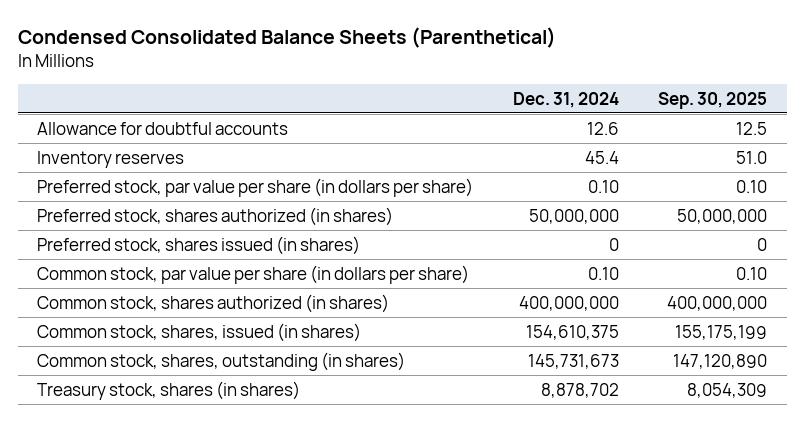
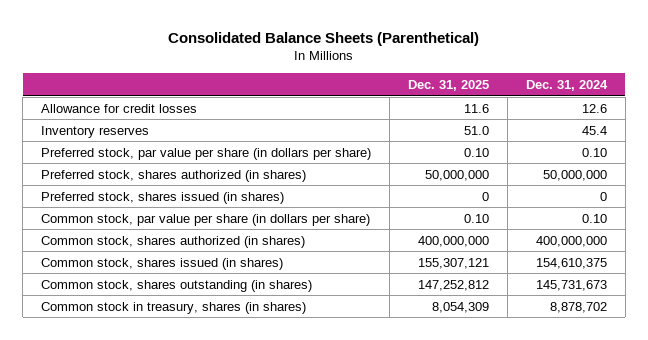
[17,27,556,49] Condensed Consolidated Balance Sheets (Parenthetical) -> [168,31,480,46] Consolidated Balance Sheets (Parenthetical)
[658,91,768,109] Sep. 30, 2025 -> none
none -> [408,79,490,91] Dec. 31, 2025
[37,121,289,135] Allowance for doubtful accounts -> [41,103,198,113] Allowance for credit losses
[37,322,362,342] Common stock, shares, issued (in shares) -> [41,257,284,270] Common stock, shares issued (in shares)
[37,351,406,371] Common stock, shares, outstanding (in shares) -> [41,279,313,292] Common stock, shares outstanding (in shares)
[37,380,301,400] Treasury stock, shares (in shares) -> [41,301,307,314] Common stock in treasury, shares (in shares)

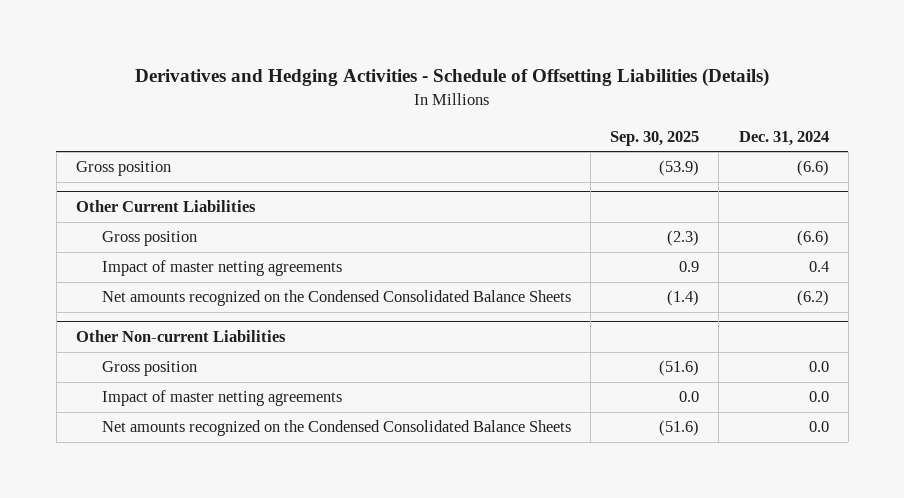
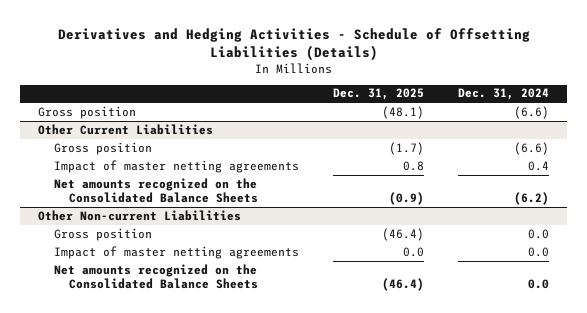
[610,130,700,146] Sep. 30, 2025 -> none
none -> [332,88,424,101] Dec. 31, 2025
[101,290,571,307] Net amounts recognized on the Condensed Consolidated Balance Sheets -> [53,177,259,203] Net amounts recognized on the Consolidated Balance Sheets
[101,420,571,437] Net amounts recognized on the Condensed Consolidated Balance Sheets -> [53,263,259,289] Net amounts recognized on the Consolidated Balance Sheets

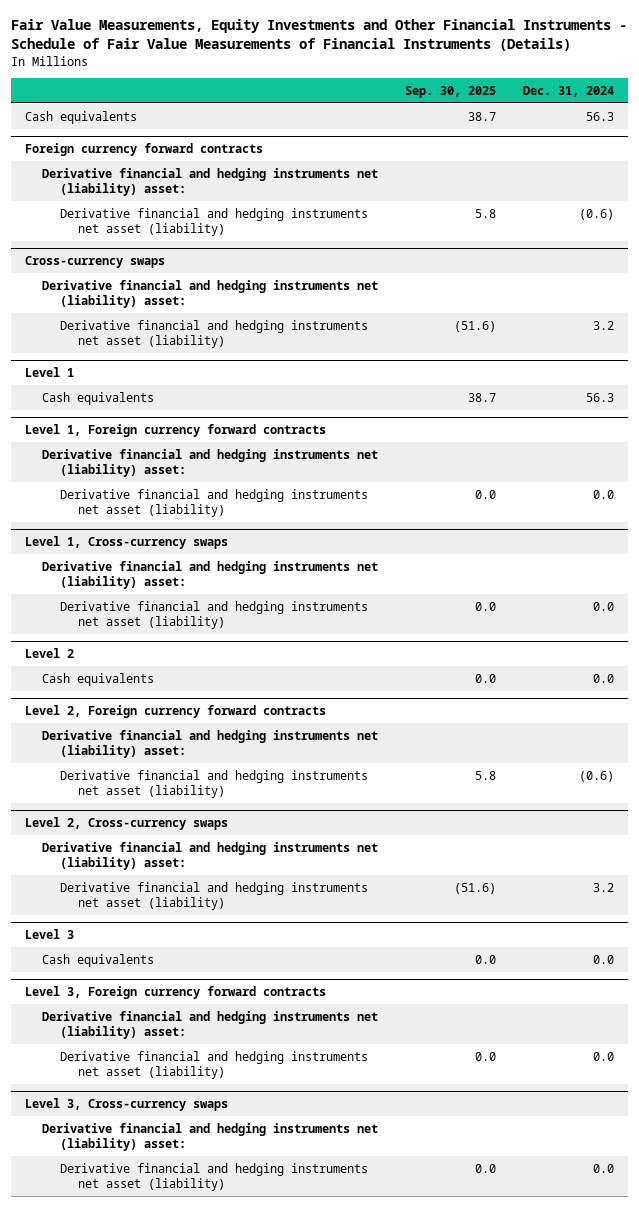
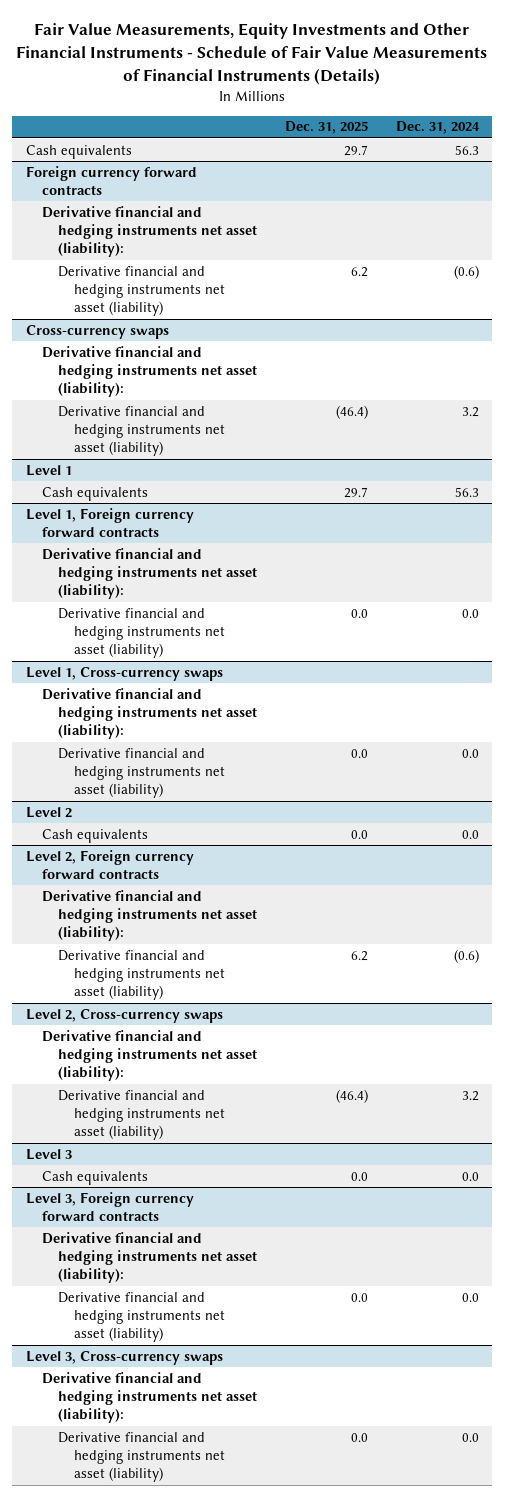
[405,85,497,98] Sep. 30, 2025 -> none
none -> [284,121,368,135] Dec. 31, 2025
[42,167,379,197] Derivative financial and hedging instruments net (liability) asset: -> [42,205,258,258] Derivative financial and hedging instruments net asset (liability):
[42,279,379,309] Derivative financial and hedging instruments net (liability) asset: -> [42,345,258,398] Derivative financial and hedging instruments net asset (liability):
[42,448,379,478] Derivative financial and hedging instruments net (liability) asset: -> [42,547,258,600] Derivative financial and hedging instruments net asset (liability):
[42,560,379,590] Derivative financial and hedging instruments net (liability) asset: -> [42,687,258,740] Derivative financial and hedging instruments net asset (liability):
[42,729,379,759] Derivative financial and hedging instruments net (liability) asset: -> [42,889,258,942] Derivative financial and hedging instruments net asset (liability):
[42,841,379,871] Derivative financial and hedging instruments net (liability) asset: -> [42,1029,258,1082] Derivative financial and hedging instruments net asset (liability):
[42,1010,379,1040] Derivative financial and hedging instruments net (liability) asset: -> [42,1231,258,1284] Derivative financial and hedging instruments net asset (liability):
[42,1122,379,1152] Derivative financial and hedging instruments net (liability) asset: -> [42,1371,258,1424] Derivative financial and hedging instruments net asset (liability):

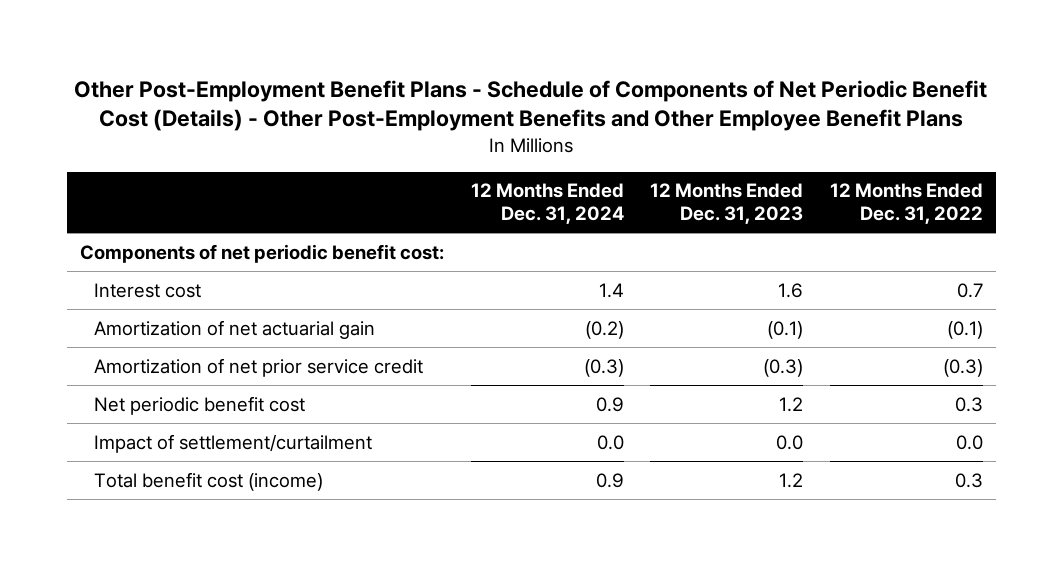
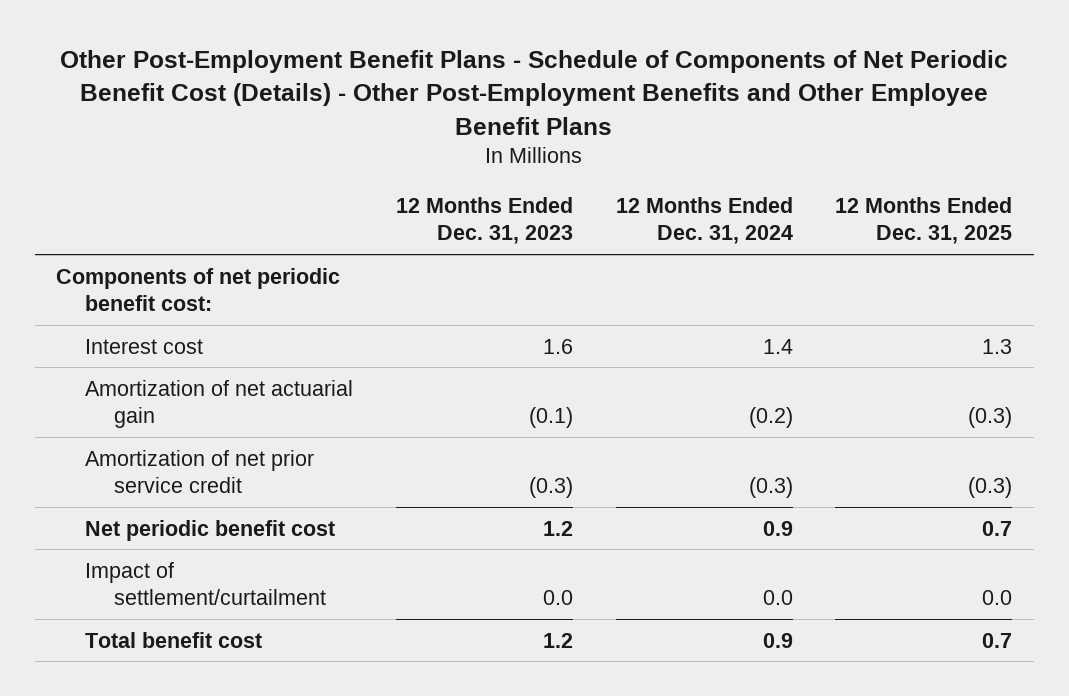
[829,183,983,225] 12 Months Ended Dec. 31, 2022 -> none
none -> [835,197,1013,245] 12 Months Ended Dec. 31, 2025
[93,471,323,491] Total benefit cost (income) -> [85,631,263,648] Total benefit cost

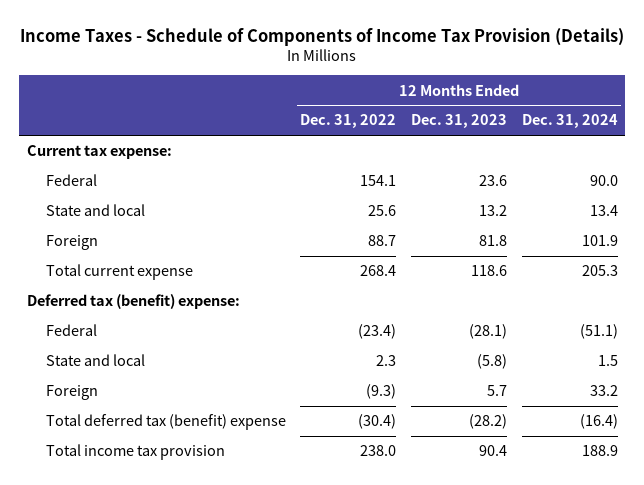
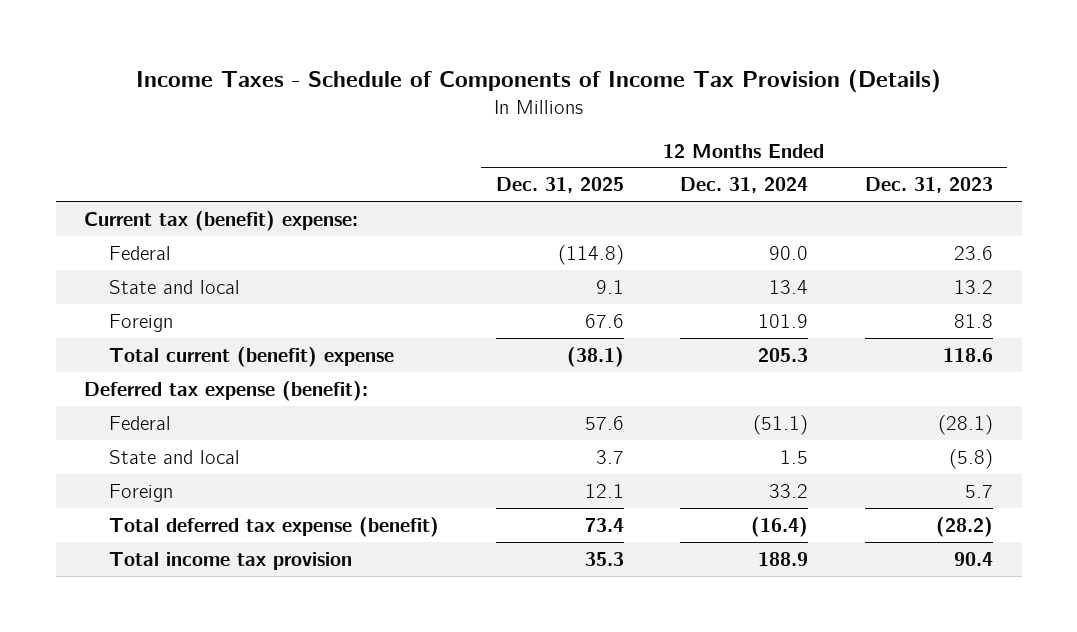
[300,114,397,129] Dec. 31, 2022 -> none
none -> [495,177,624,194] Dec. 31, 2025
[26,145,172,160] Current tax expense: -> [84,210,359,231] Current tax (benefit) expense:
[45,264,193,281] Total current expense -> [108,346,394,367] Total current (benefit) expense
[26,294,240,310] Deferred tax (benefit) expense: -> [84,380,369,401] Deferred tax expense (benefit):
[45,414,286,431] Total deferred tax (benefit) expense -> [108,516,439,537] Total deferred tax expense (benefit)

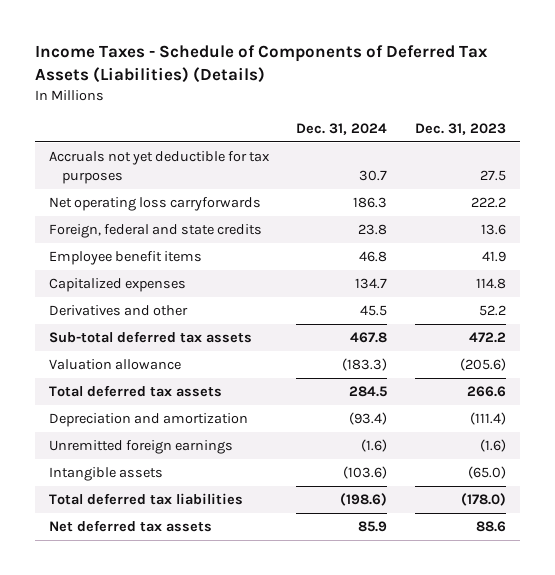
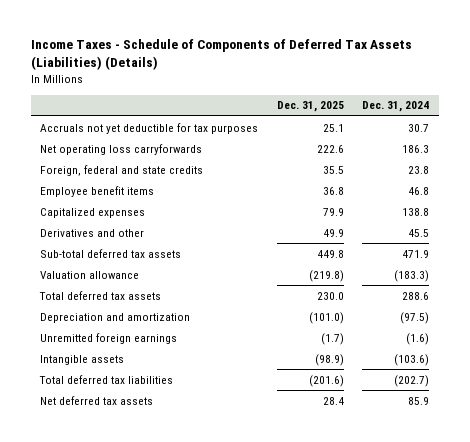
[415,122,507,135] Dec. 31, 2023 -> none
none -> [276,101,344,113] Dec. 31, 2025
[355,278,388,290] 134.7 -> [402,207,430,216] 138.8
[350,332,388,344] 467.8 -> [402,249,430,258] 471.9
[349,386,388,398] 284.5 -> [402,291,430,300] 288.6
[349,412,388,426] (93.4) -> [400,311,430,324] (97.5)
[340,493,388,507] (198.6) -> [394,374,430,387] (202.7)

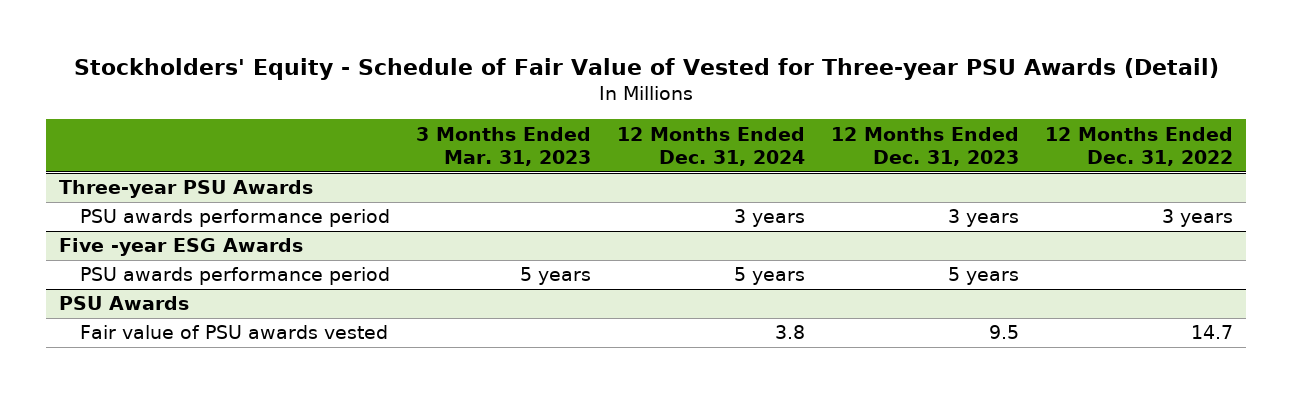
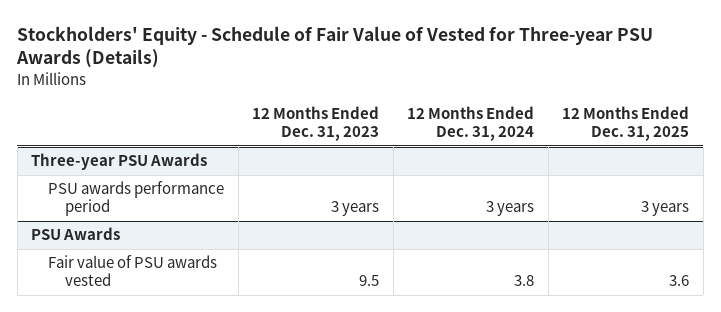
[74,58,1220,81] Stockholders' Equity - Schedule of Fair Value of Vested for Three-year PSU Awards (Detail) -> [16,25,654,69] Stockholders' Equity - Schedule of Fair Value of Vested for Three-year PSU Awards (Details)
[415,126,591,167] 3 Months Ended Mar. 31, 2023 -> none
[1045,126,1234,167] 12 Months Ended Dec. 31, 2022 -> none
none -> [562,106,690,142] 12 Months Ended Dec. 31, 2025
[58,238,303,257] Five -year ESG Awards -> none
[79,267,390,286] PSU awards performance period -> none

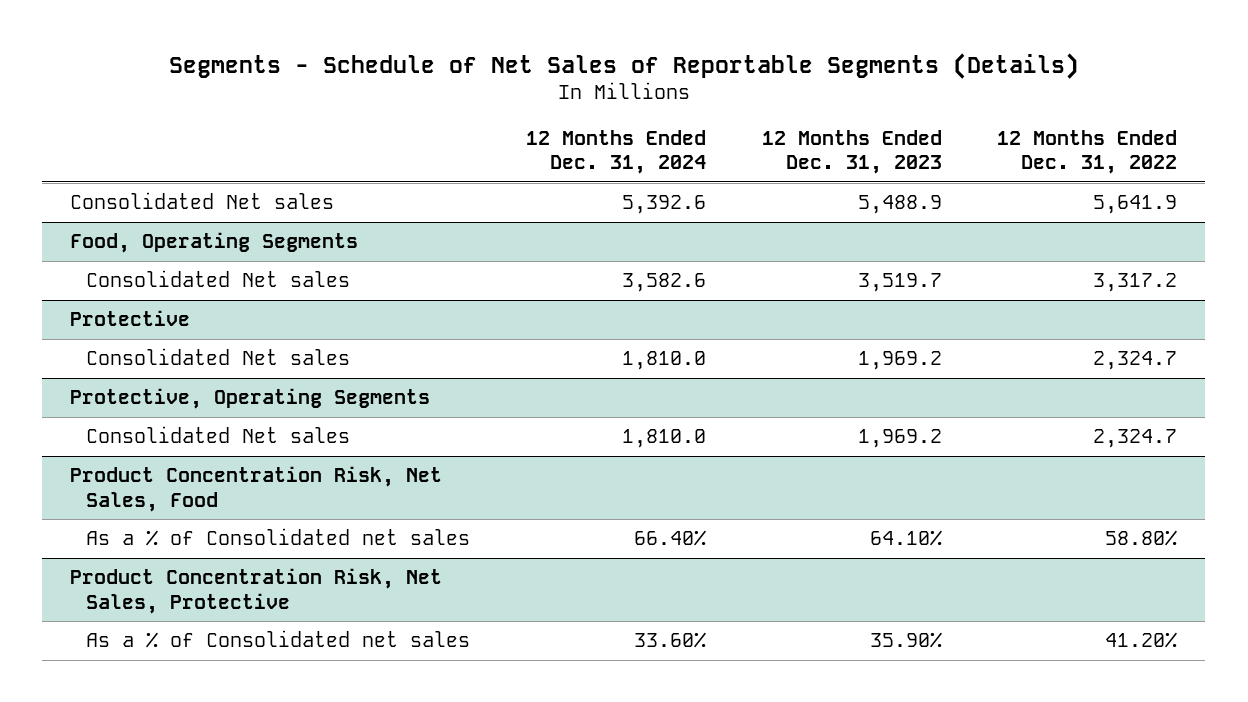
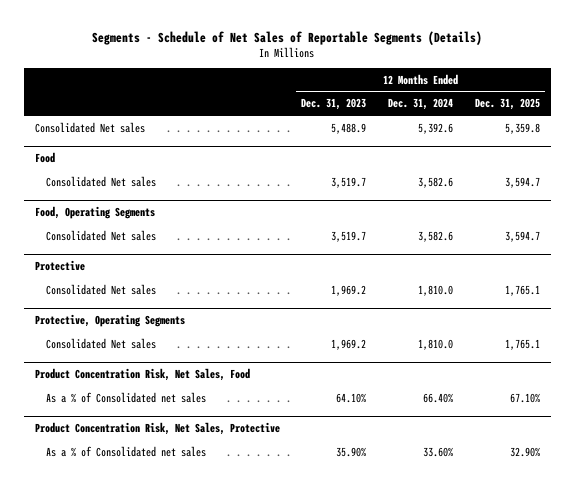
[997,129,1178,174] 12 Months Ended Dec. 31, 2022 -> none
none -> [474,98,540,111] Dec. 31, 2025
none -> [34,151,55,163] Food
none -> [45,175,156,187] Consolidated Net sales

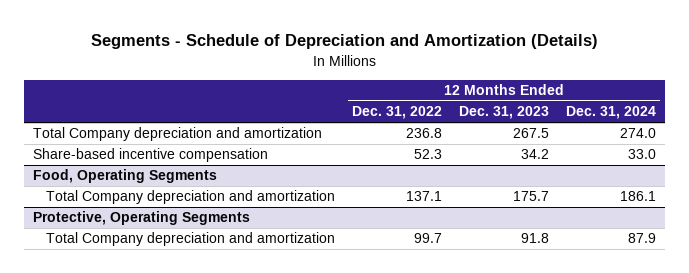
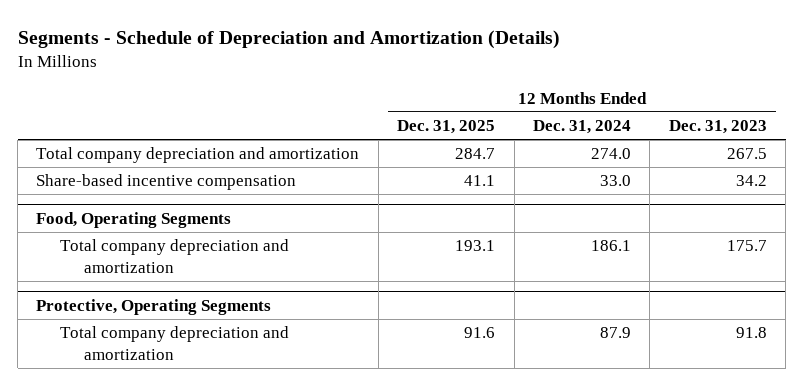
[351,106,442,120] Dec. 31, 2022 -> none
none -> [397,119,496,134] Dec. 31, 2025
[32,127,322,142] Total Company depreciation and amortization -> [36,147,360,164] Total company depreciation and amortization
[45,190,335,205] Total Company depreciation and amortization -> [60,239,290,274] Total company depreciation and amortization
[45,232,335,247] Total Company depreciation and amortization -> [60,326,290,361] Total company depreciation and amortization

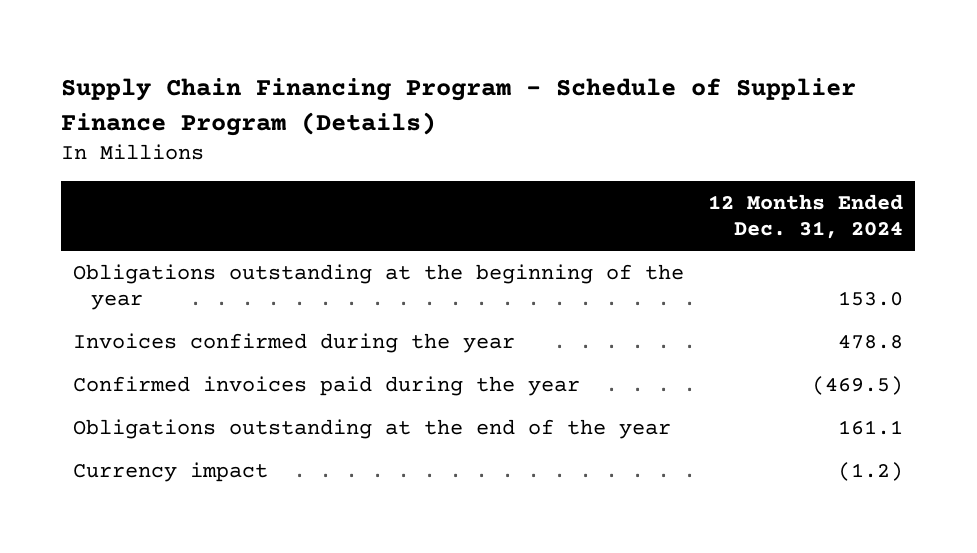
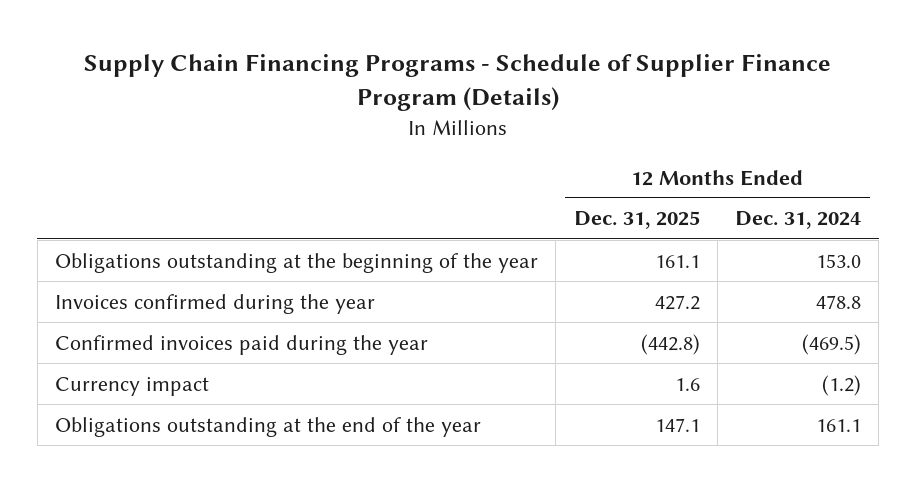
[61,78,857,136] Supply Chain Financing Program - Schedule of Supplier Finance Program (Details) -> [84,54,832,112] Supply Chain Financing Programs - Schedule of Supplier Finance Program (Details)
none -> [573,211,700,230] Dec. 31, 2025
[73,418,672,439] Obligations outstanding at the end of the year -> [55,416,482,437] Obligations outstanding at the end of the year

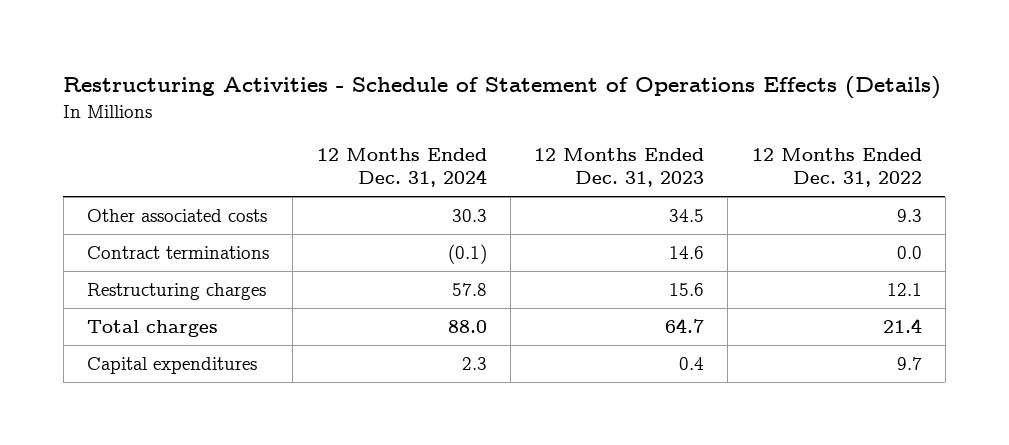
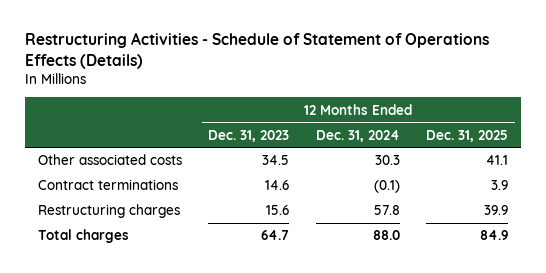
[751,148,922,188] 12 Months Ended Dec. 31, 2022 -> none
none -> [426,129,509,142] Dec. 31, 2025
[86,356,257,374] Capital expenditures -> none

